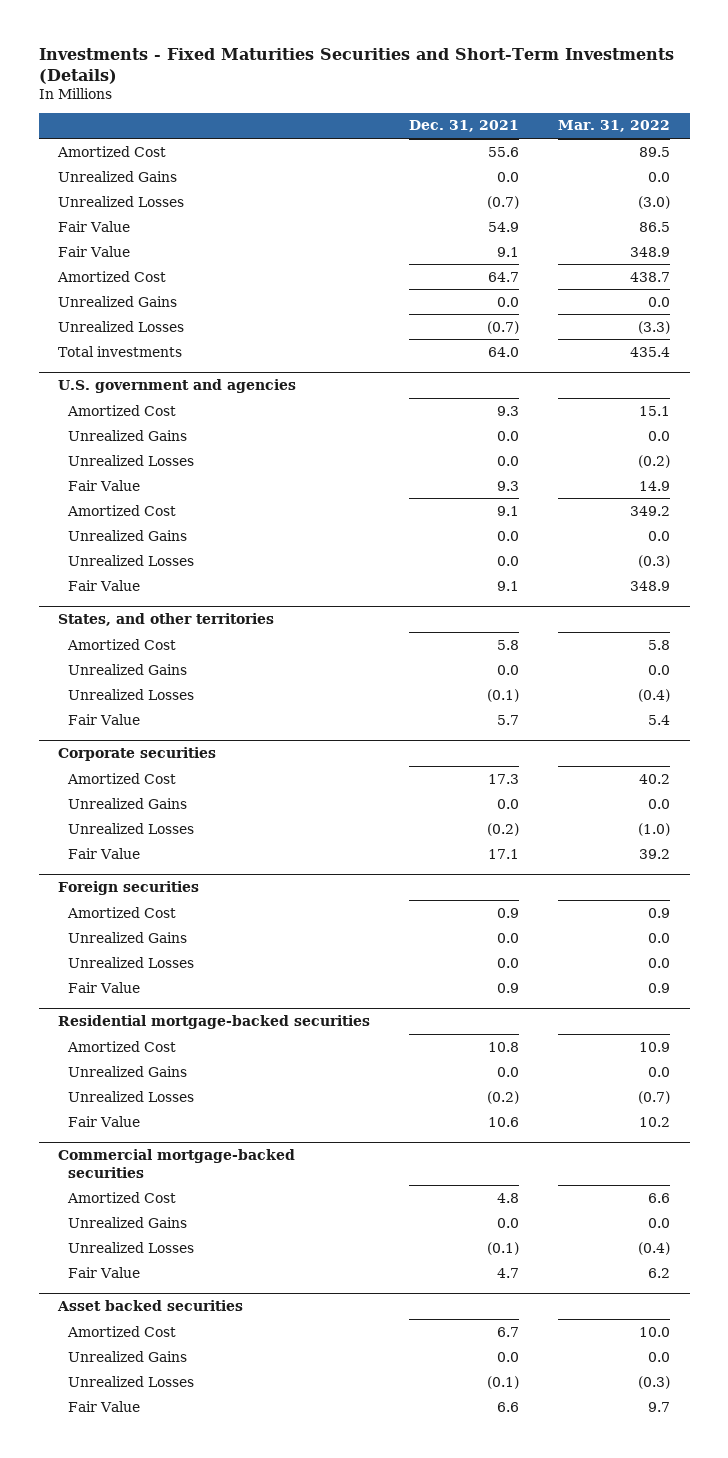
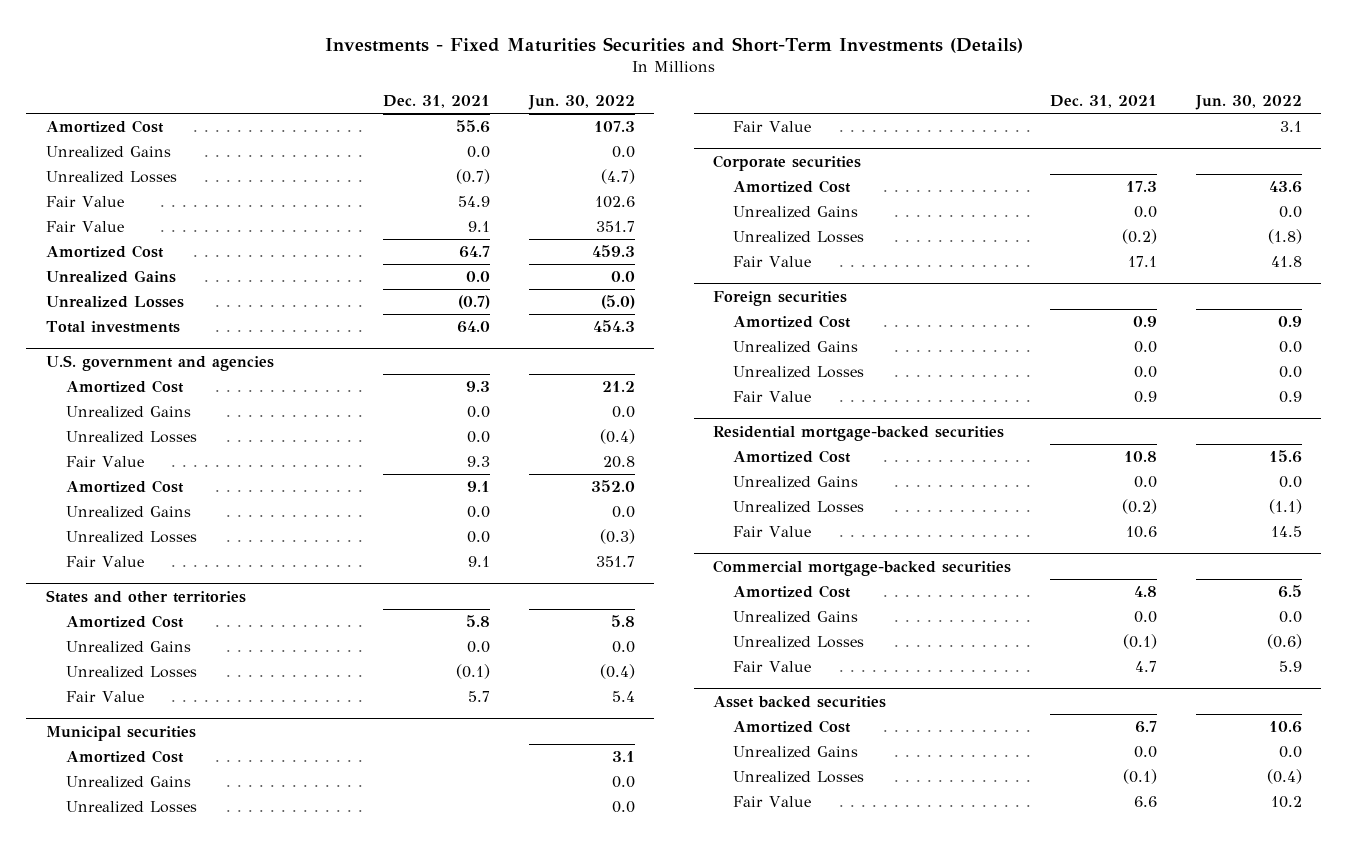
[558,120,671,133] Mar. 31, 2022 -> none
none -> [527,95,635,111] Jun. 30, 2022
[58,613,275,627] States, and other territories -> [45,589,246,603] States and other territories
none -> [45,725,196,741] Municipal securities
none -> [65,750,184,764] Amortized Cost
none -> [65,776,191,789] Unrealized Gains
none -> [65,801,197,814] Unrealized Losses
none -> [733,121,812,133] Fair Value

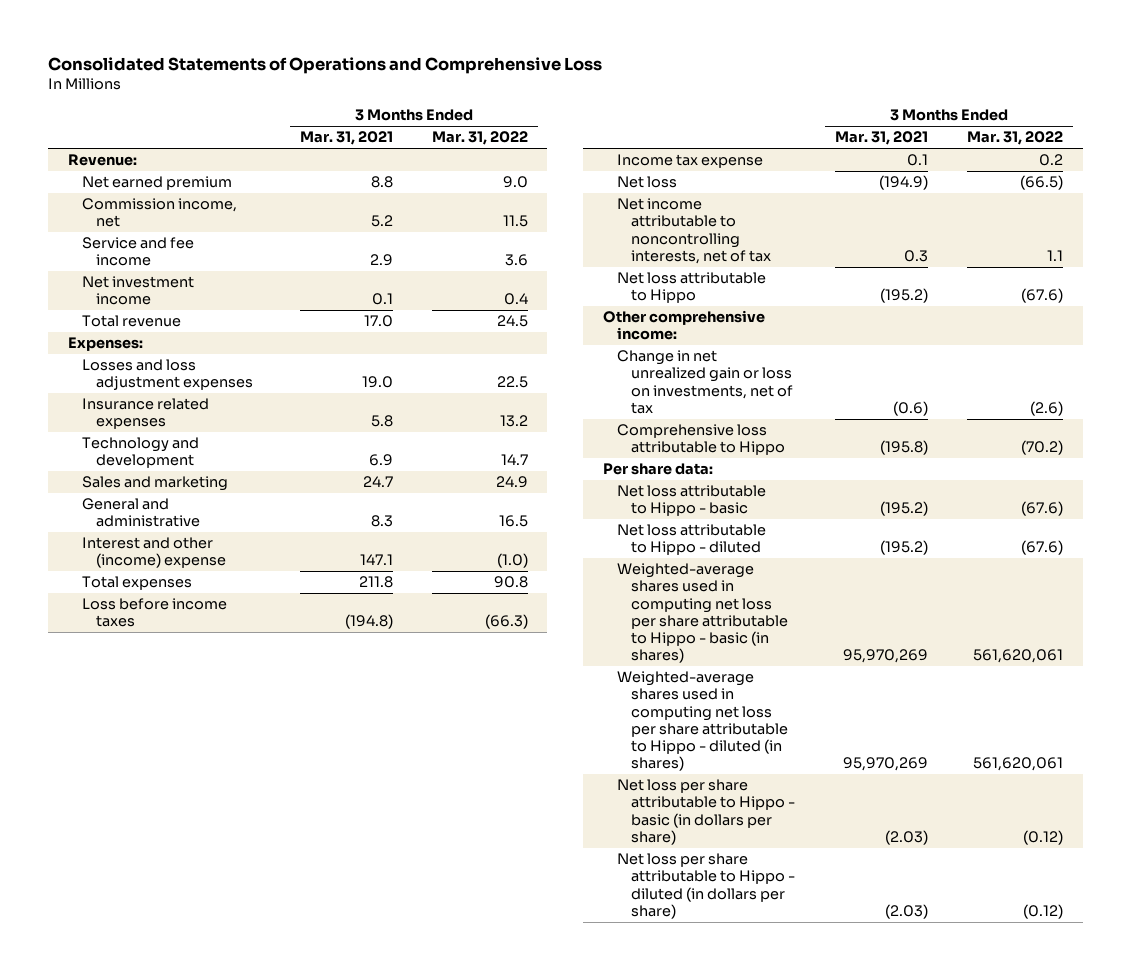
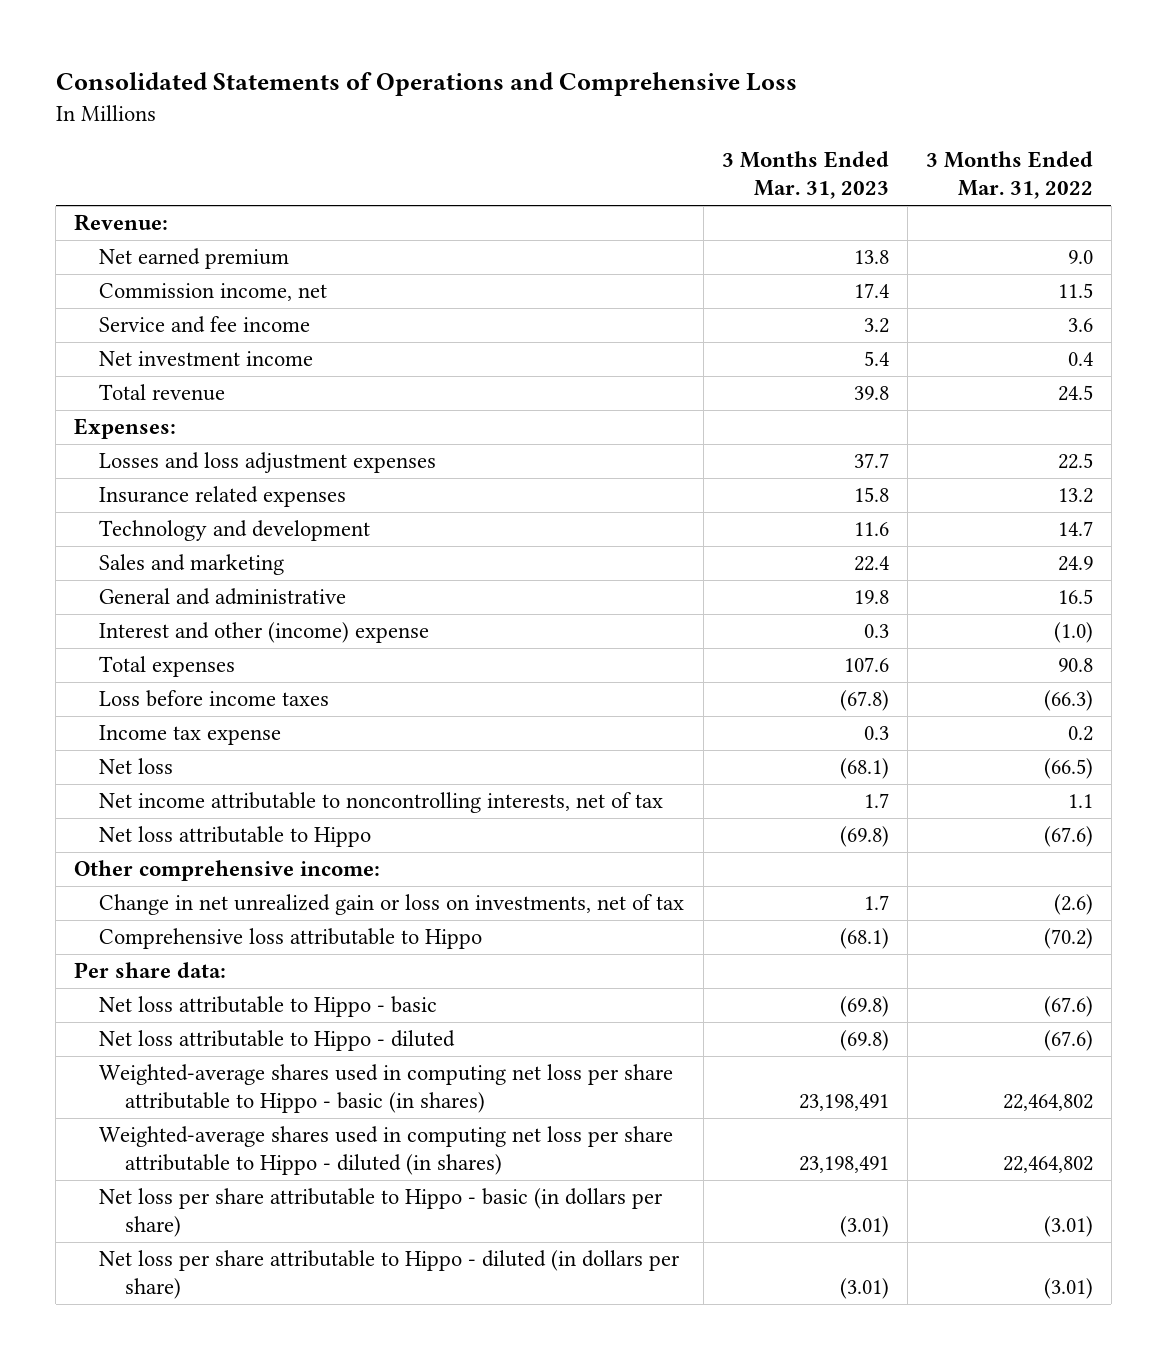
[299,131,393,146] Mar. 31, 2021 -> none
none -> [721,151,889,200] 3 Months Ended Mar. 31, 2023
[972,648,1063,663] 561,620,061 -> [1002,1094,1093,1112] 22,464,802
[972,756,1063,771] 561,620,061 -> [1002,1156,1093,1174] 22,464,802
[1022,829,1063,845] (0.12) -> [1043,1216,1093,1238] (3.01)
[1022,903,1063,919] (0.12) -> [1043,1278,1093,1300] (3.01)

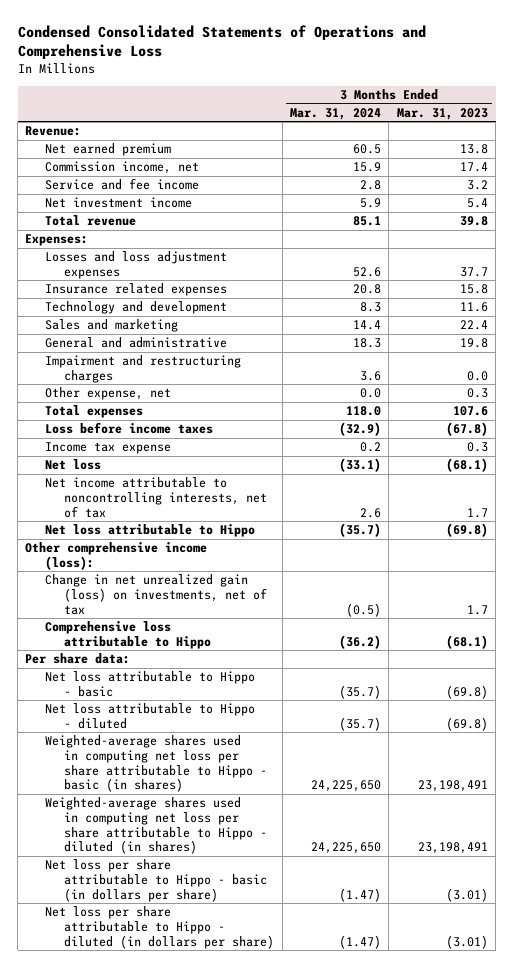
[55,72,797,97] Consolidated Statements of Operations and Comprehensive Loss -> [17,24,426,60] Condensed Consolidated Statements of Operations and Comprehensive Loss
[925,151,1093,200] 3 Months Ended Mar. 31, 2022 -> none
none -> [290,107,382,120] Mar. 31, 2024
[99,622,430,644] Interest and other (income) expense -> none
none -> [44,355,241,383] Impairment and restructuring charges
none -> [44,387,171,401] Other expense, net
[74,860,381,882] Other comprehensive income: -> [25,542,208,570] Other comprehensive income (loss):
[99,894,685,916] Change in net unrealized gain or loss on investments, net of tax -> [44,574,268,615] Change in net unrealized gain (loss) on investments, net of tax

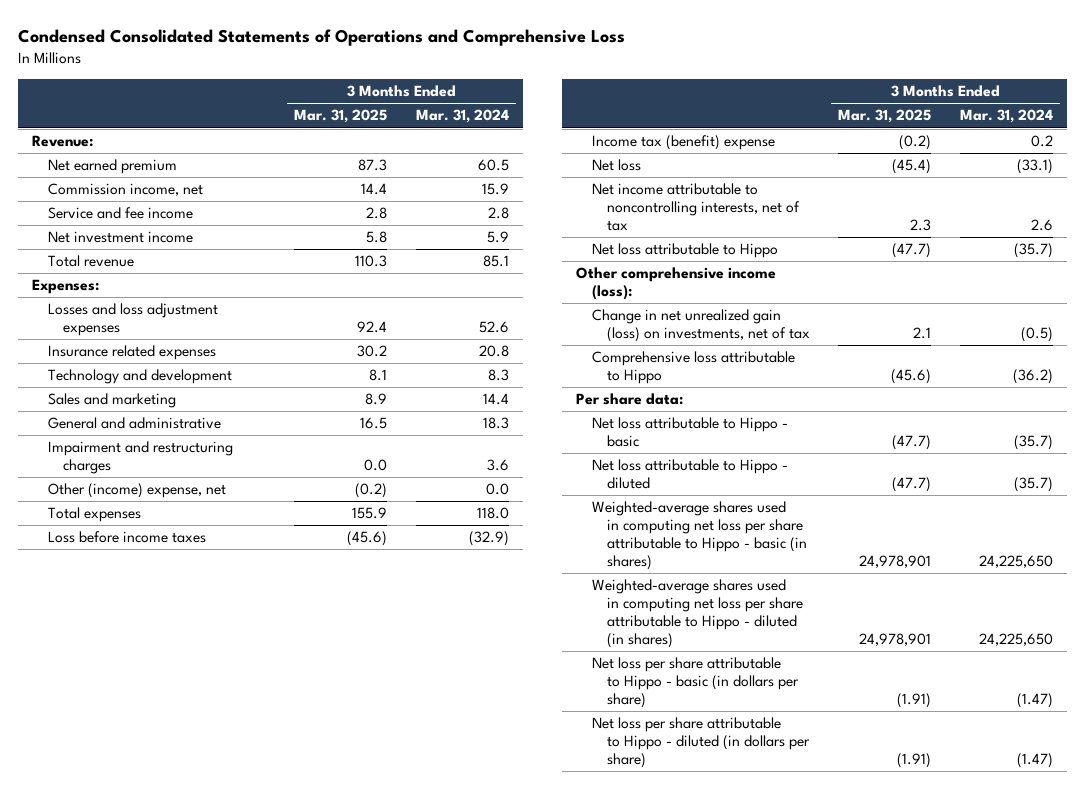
[396,107,488,120] Mar. 31, 2023 -> none
none -> [294,109,388,124] Mar. 31, 2025
[44,387,171,401] Other expense, net -> [47,483,226,499] Other (income) expense, net
[44,442,171,455] Income tax expense -> [591,135,775,151] Income tax (benefit) expense

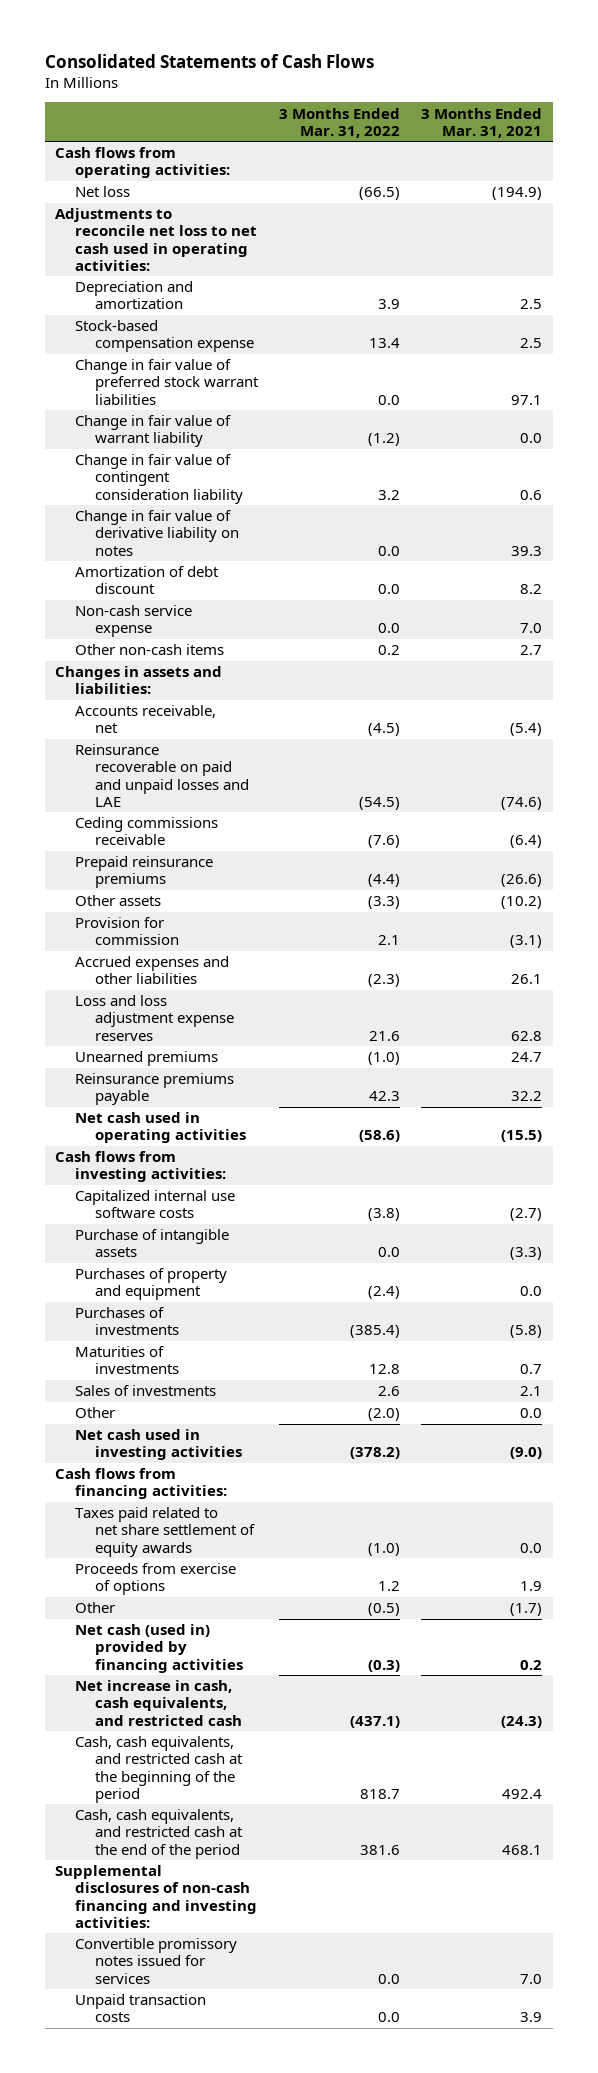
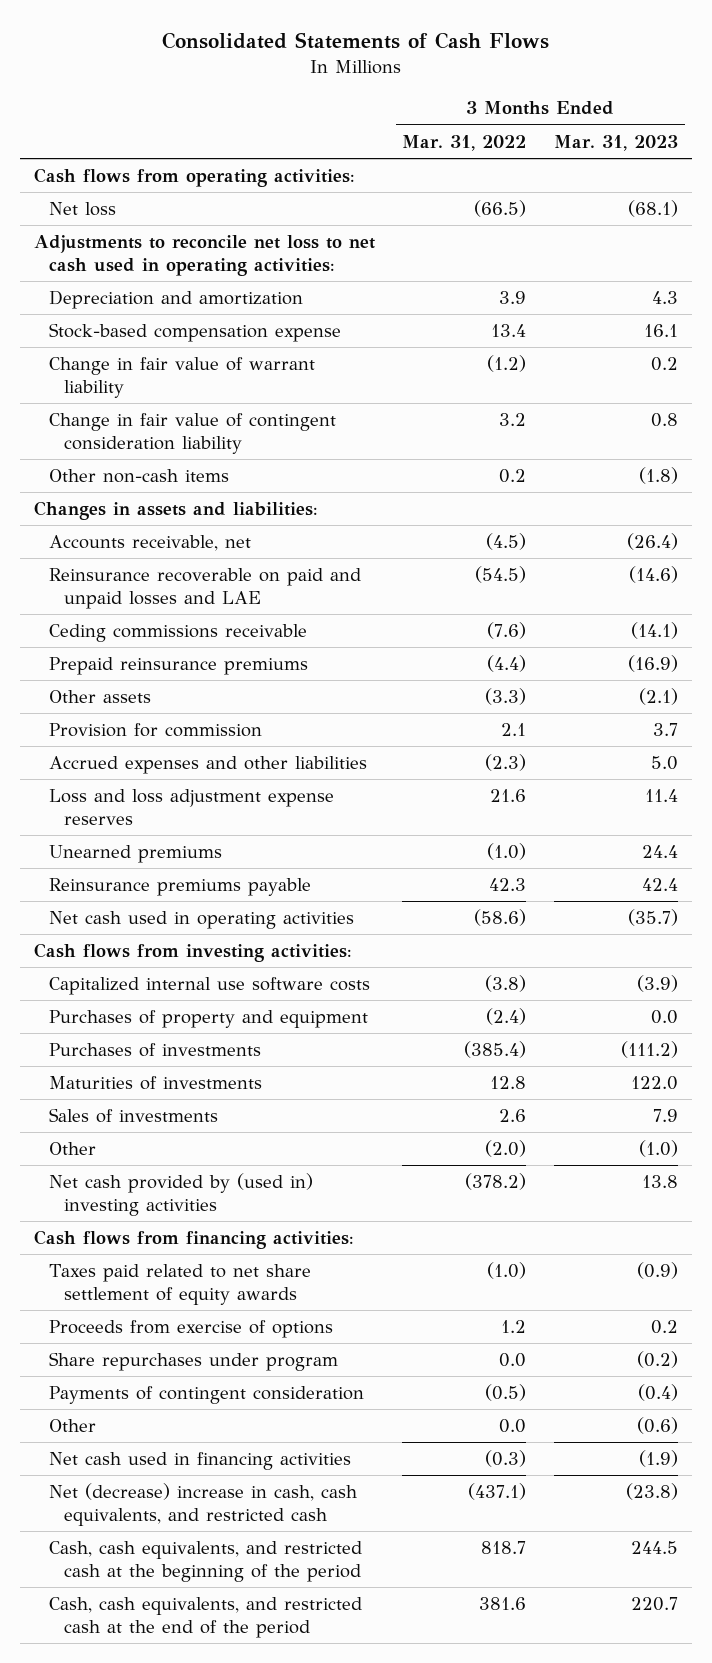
[421,107,543,138] 3 Months Ended Mar. 31, 2021 -> none
none -> [554,134,679,151] Mar. 31, 2023
[75,359,259,405] Change in fair value of preferred stock warrant liabilities -> none
[75,510,239,556] Change in fair value of derivative liability on notes -> none
[75,566,220,595] Amortization of debt discount -> none
[75,605,193,638] Non-cash service expense -> none
[75,1229,230,1258] Purchase of intangible assets -> none
[75,1429,242,1461] Net cash used in investing activities -> [48,1173,313,1217] Net cash provided by (used in) investing activities
none -> [48,1352,338,1372] Share repurchases under program
none -> [48,1386,364,1405] Payments of contingent consideration
[368,1603,401,1617] (0.5) -> [499,1419,527,1434] 0.0
[75,1624,243,1673] Net cash (used in) provided by financing activities -> [48,1452,351,1471] Net cash used in financing activities
[75,1680,242,1726] Net increase in cash, cash equivalents, and restricted cash -> [48,1483,357,1527] Net (decrease) increase in cash, cash equivalents, and restricted cash
[55,1865,258,1928] Supplemental disclosures of non-cash financing and investing activities: -> none
[75,1938,238,1984] Convertible promissory notes issued for services -> none
[75,1994,207,2023] Unpaid transaction costs -> none

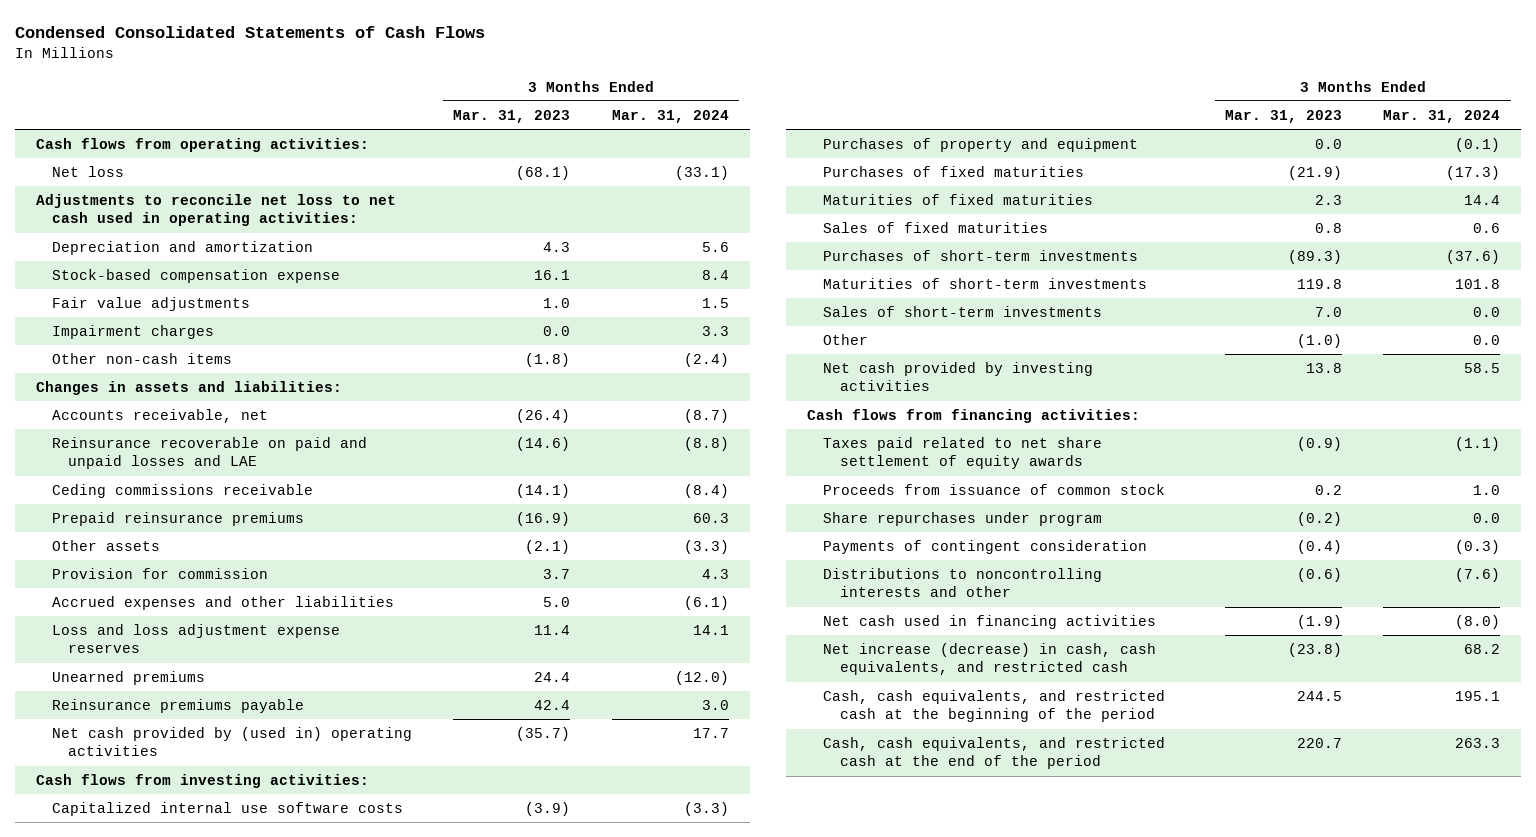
[161,32,549,50] Consolidated Statements of Cash Flows -> [14,25,485,38] Condensed Consolidated Statements of Cash Flows
[402,134,527,151] Mar. 31, 2022 -> none
none -> [611,109,729,123] Mar. 31, 2024
[48,357,315,399] Change in fair value of warrant liability -> none
[48,413,336,455] Change in fair value of contingent consideration liability -> none
none -> [51,297,250,312] Fair value adjustments
none -> [51,325,214,340] Impairment charges
[48,911,354,930] Net cash used in operating activities -> [51,727,412,757] Net cash provided by (used in) operating activities
[48,1043,261,1058] Purchases of investments -> [823,166,1085,178] Purchases of fixed maturities
[621,1041,679,1059] (111.2) -> [1287,166,1342,181] (21.9)
[48,1076,262,1091] Maturities of investments -> [823,194,1094,206] Maturities of fixed maturities
[631,1076,679,1091] 122.0 -> [1314,195,1342,206] 2.3
[48,1108,218,1124] Sales of investments -> [823,222,1049,234] Sales of fixed maturities
[653,1109,679,1123] 7.9 -> [1314,223,1342,234] 0.8
none -> [823,250,1139,262] Purchases of short-term investments
none -> [823,278,1148,290] Maturities of short-term investments
none -> [823,306,1103,318] Sales of short-term investments
[48,1173,313,1217] Net cash provided by (used in) investing activities -> [823,362,1094,392] Net cash provided by investing activities
[48,1320,333,1339] Proceeds from exercise of options -> none
none -> [823,484,1166,496] Proceeds from issuance of common stock
[48,1419,96,1433] Other -> none
none -> [823,568,1103,598] Distributions to noncontrolling interests and other
[48,1483,357,1527] Net (decrease) increase in cash, cash equivalents, and restricted cash -> [823,643,1157,676] Net increase (decrease) in cash, cash equivalents, and restricted cash

